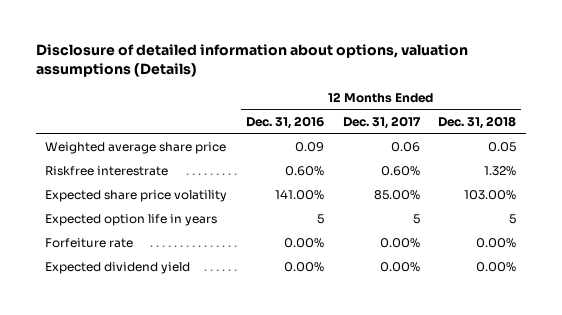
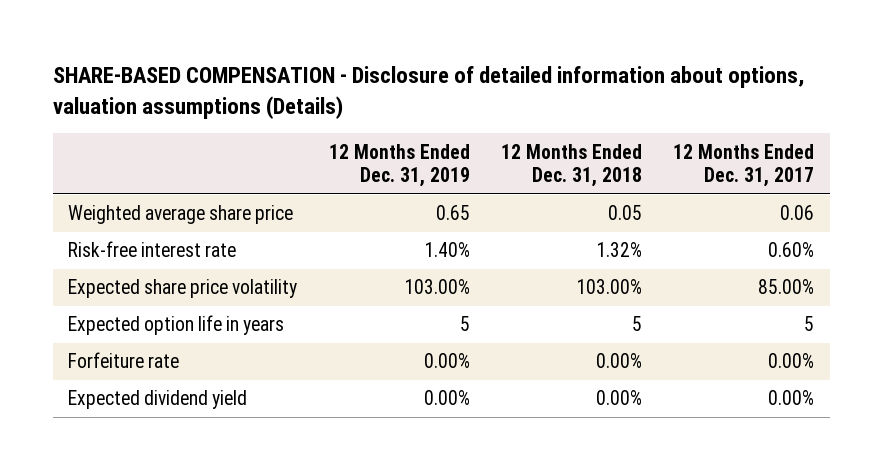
[36,43,469,77] Disclosure of detailed information about options, valuation assumptions (Details) -> [52,66,804,119] SHARE-BASED COMPENSATION - Disclosure of detailed information about options, valuation assumptions (Details)
[246,116,325,130] Dec. 31, 2016 -> none
none -> [328,143,470,188] 12 Months Ended Dec. 31, 2019
[45,166,169,177] Riskfree interestrate -> [68,241,237,258] Risk-free interest rate

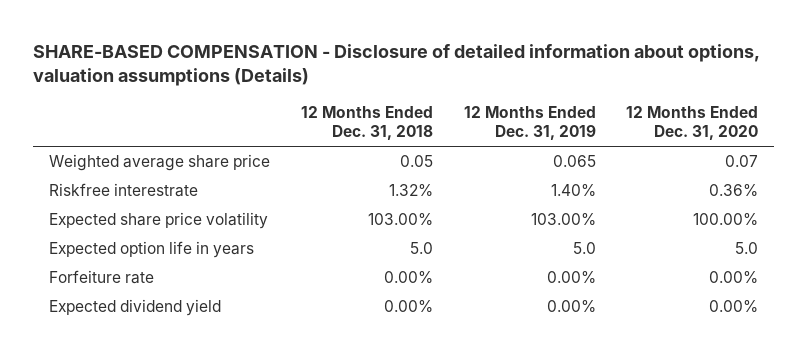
[673,143,815,188] 12 Months Ended Dec. 31, 2017 -> none
none -> [626,105,759,141] 12 Months Ended Dec. 31, 2020
[435,205,470,221] 0.65 -> [552,155,596,168] 0.065
[68,241,237,258] Risk-free interest rate -> [48,183,198,198] Riskfree interestrate
[459,316,470,332] 5 -> [572,242,596,255] 5.0
[632,316,643,332] 5 -> [409,242,433,255] 5.0

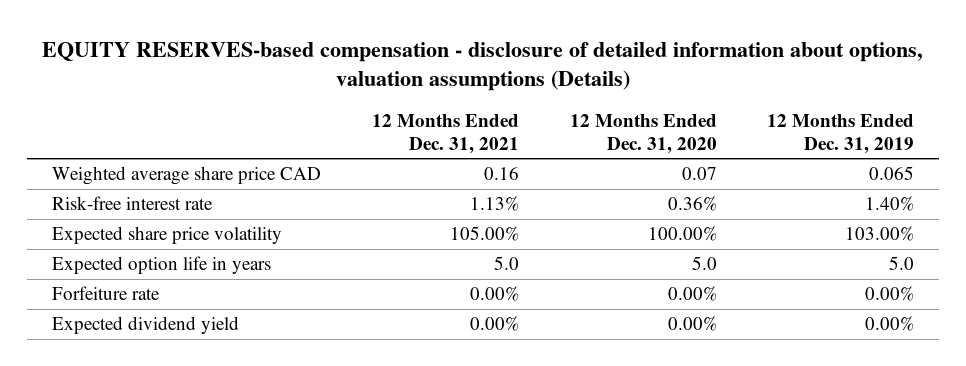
[33,43,761,86] SHARE-BASED COMPENSATION - Disclosure of detailed information about options, valuation assumptions (Details) -> [42,41,924,92] EQUITY RESERVES-based compensation - disclosure of detailed information about options, valuation assumptions (Details)
[300,105,433,141] 12 Months Ended Dec. 31, 2018 -> none
none -> [371,113,519,154] 12 Months Ended Dec. 31, 2021
[48,154,270,172] Weighted average share price -> [52,166,322,186] Weighted average share price CAD
[48,183,198,198] Riskfree interestrate -> [52,196,214,211] Risk-free interest rate

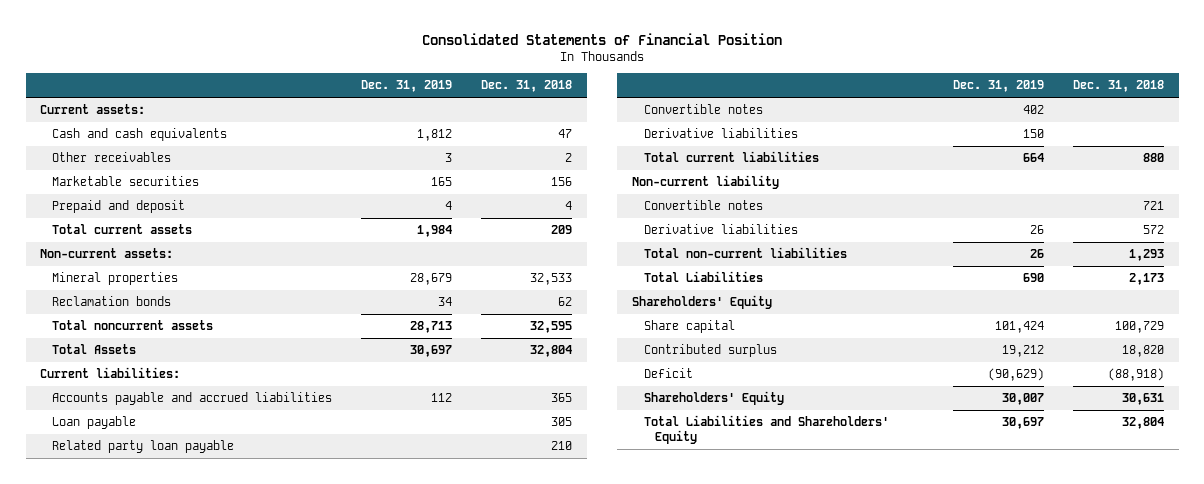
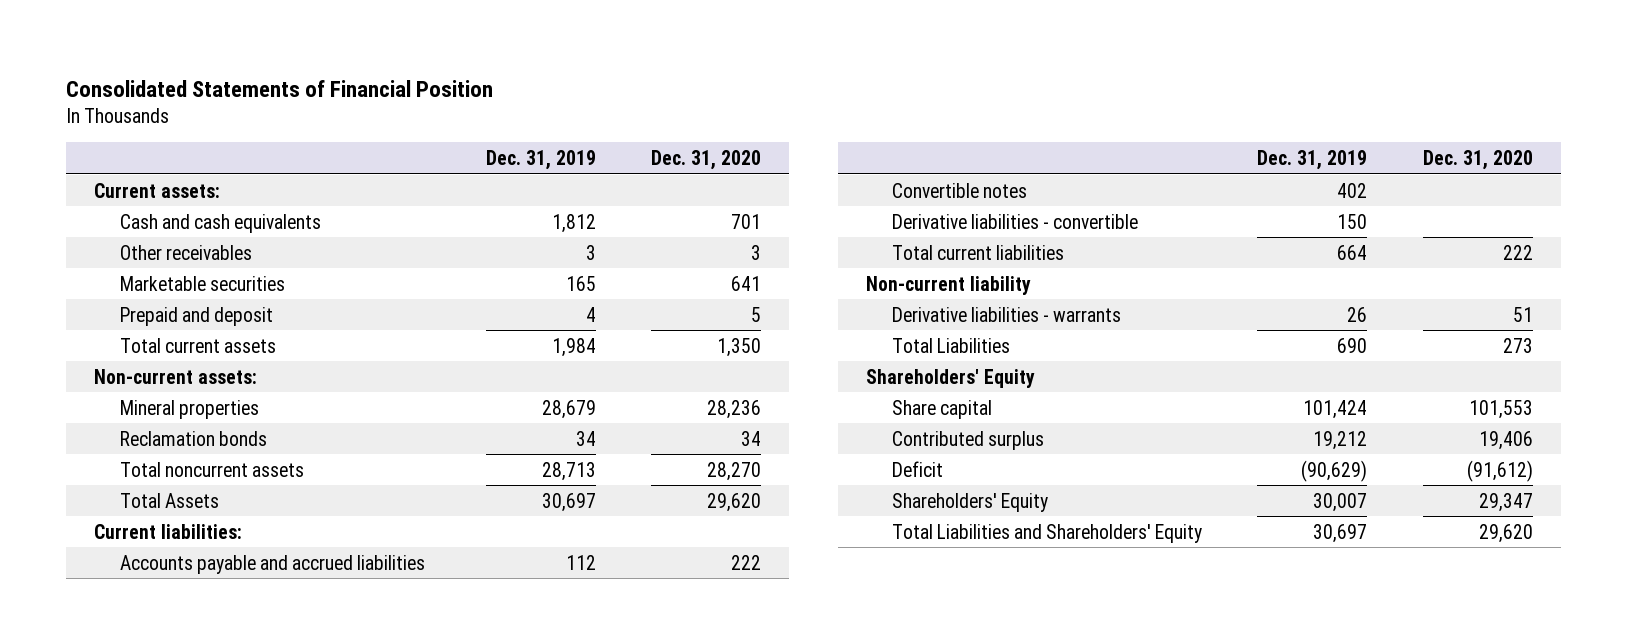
[481,80,573,93] Dec. 31, 2018 -> none
none -> [651,150,762,171] Dec. 31, 2020
[51,416,136,430] Loan payable -> none
[51,440,234,454] Related party loan payable -> none
[643,128,798,139] Derivative liabilities -> [891,213,1138,229] Derivative liabilities - convertible
[643,200,763,211] Convertible notes -> none
[643,247,847,259] Total non-current liabilities -> none
[643,224,798,235] Derivative liabilities -> [891,306,1121,322] Derivative liabilities - warrants

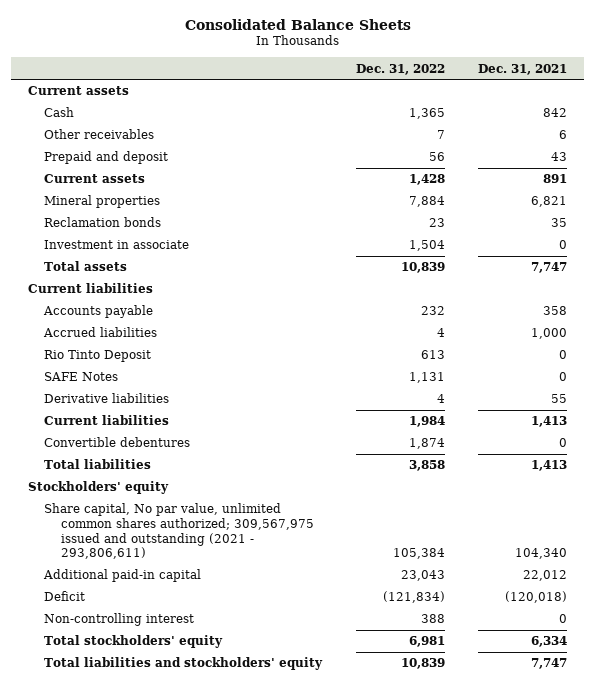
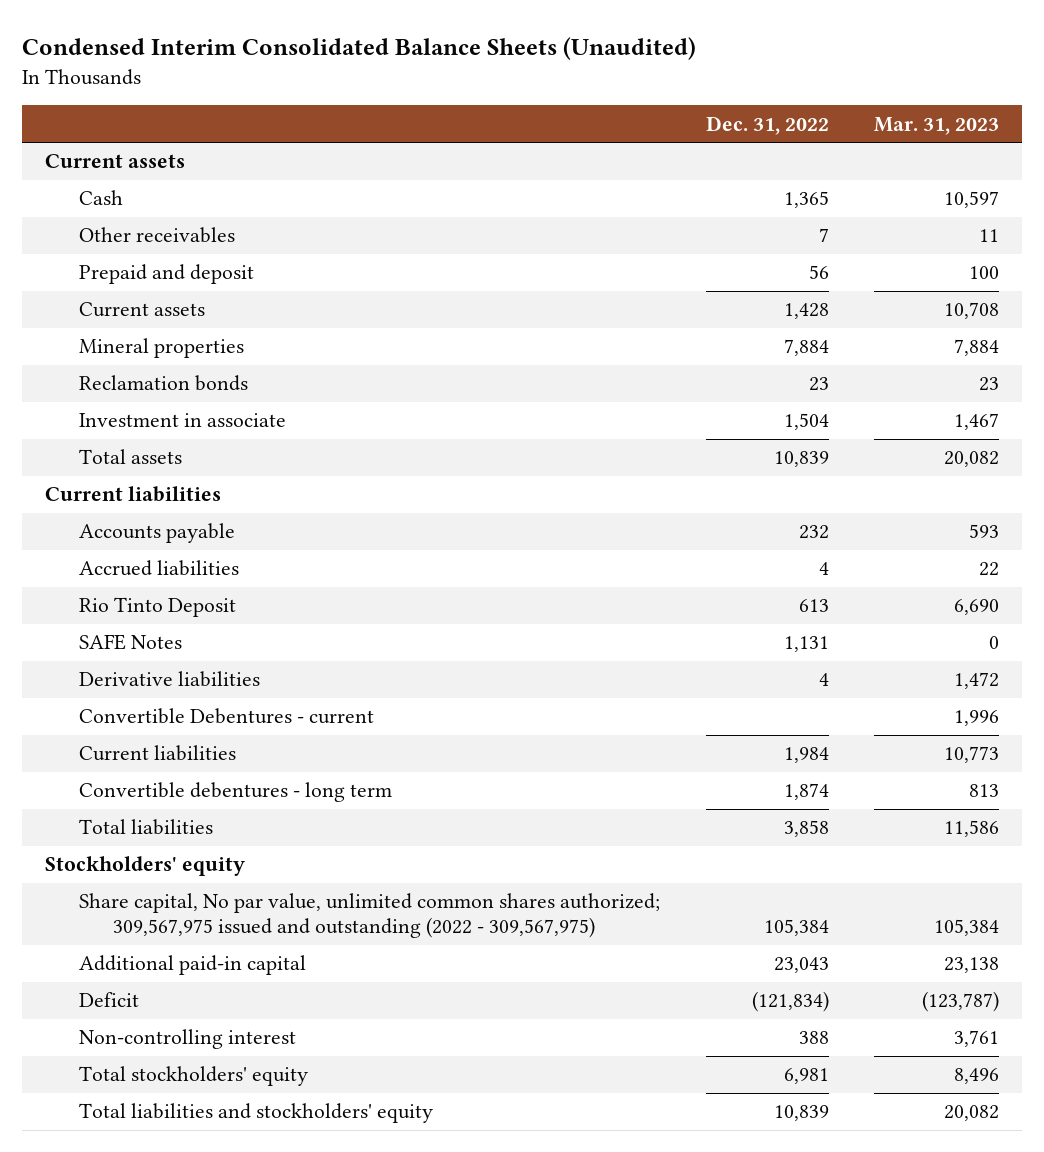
[184,18,411,30] Consolidated Balance Sheets -> [22,37,697,61] Condensed Interim Consolidated Balance Sheets (Unaudited)
[478,63,568,75] Dec. 31, 2021 -> none
none -> [874,116,1000,135] Mar. 31, 2023
none -> [78,708,374,725] Convertible Debentures - current
[44,437,191,448] Convertible debentures -> [78,782,392,803] Convertible debentures - long term
[44,503,314,560] Share capital, No par value, unlimited common shares authorized; 309,567,975 issued and outstanding (2021 - 293,806,611) -> [78,893,660,939] Share capital, No par value, unlimited common shares authorized; 309,567,975 issued and outstanding (2022 - 309,567,975)

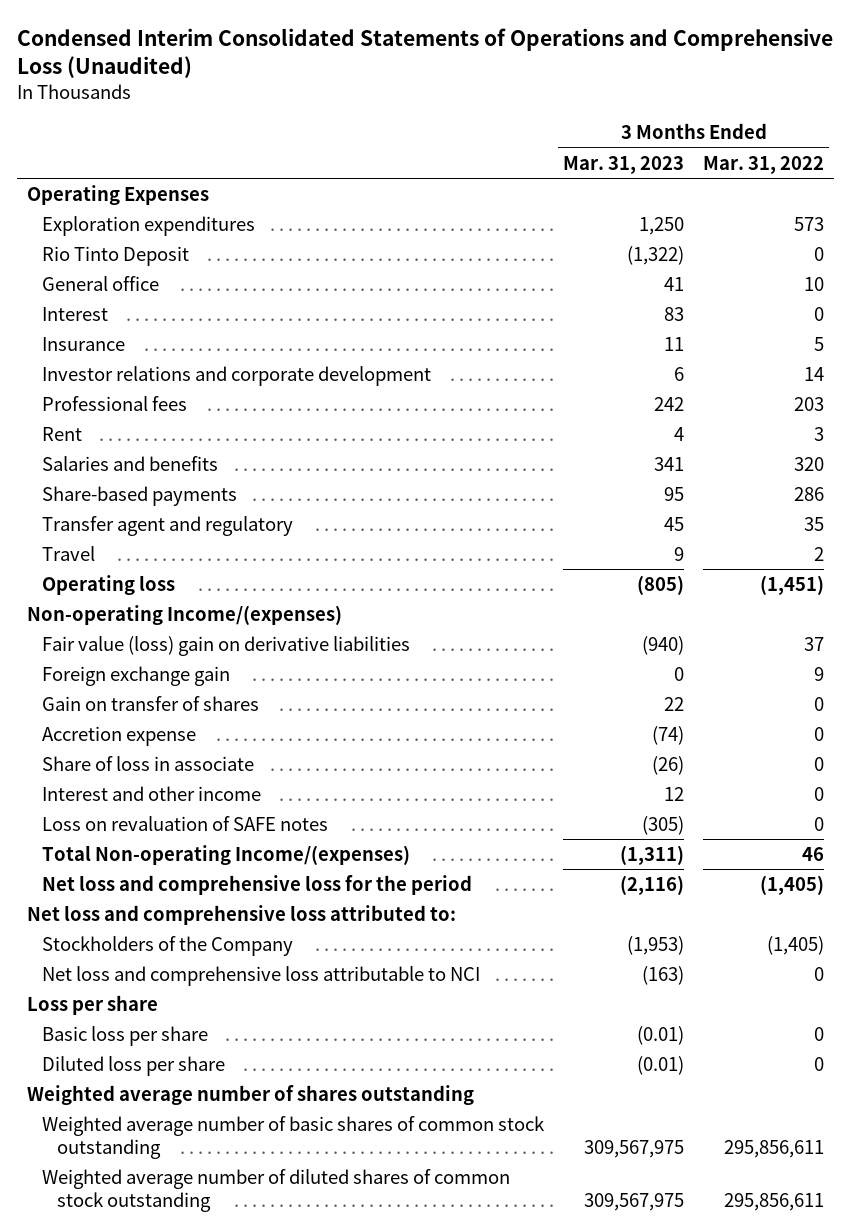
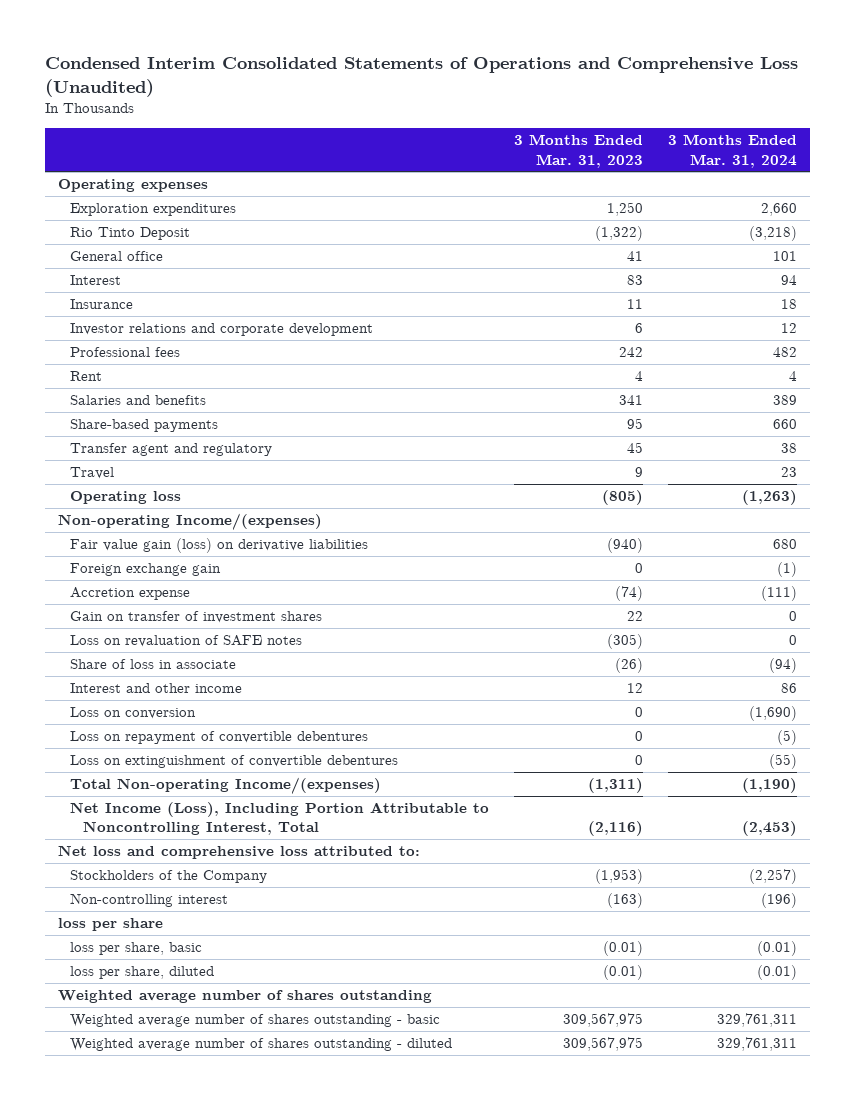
[703,155,825,174] Mar. 31, 2022 -> none
none -> [668,134,798,168] 3 Months Ended Mar. 31, 2024
[26,184,209,205] Operating Expenses -> [57,179,208,193] Operating expenses
[42,635,411,656] Fair value (loss) gain on derivative liabilities -> [70,538,369,554] Fair value gain (loss) on derivative liabilities
[42,695,260,711] Gain on transfer of shares -> none
none -> [70,611,323,624] Gain on transfer of investment shares
[42,815,329,831] Loss on revaluation of SAFE notes -> [70,635,303,648] Loss on revaluation of SAFE notes
none -> [70,707,197,720] Loss on conversion
none -> [70,731,369,745] Loss on repayment of convertible debentures
none -> [70,755,399,769] Loss on extinguishment of convertible debentures
[42,874,473,895] Net loss and comprehensive loss for the period -> [70,802,490,836] Net Income (Loss), Including Portion Attributable to Noncontrolling Interest, Total
[42,965,481,986] Net loss and comprehensive loss attributable to NCI -> [70,893,229,908] Non-controlling interest
[26,994,158,1015] Loss per share -> [57,918,163,932] loss per share
[42,1025,209,1046] Basic loss per share -> [70,942,203,956] loss per share, basic
[42,1055,226,1076] Diluted loss per share -> [70,966,215,980] loss per share, diluted
[42,1115,546,1159] Weighted average number of basic shares of common stock outstanding -> [70,1014,441,1028] Weighted average number of shares outstanding - basic
[42,1168,511,1212] Weighted average number of diluted shares of common stock outstanding -> [70,1038,453,1052] Weighted average number of shares outstanding - diluted

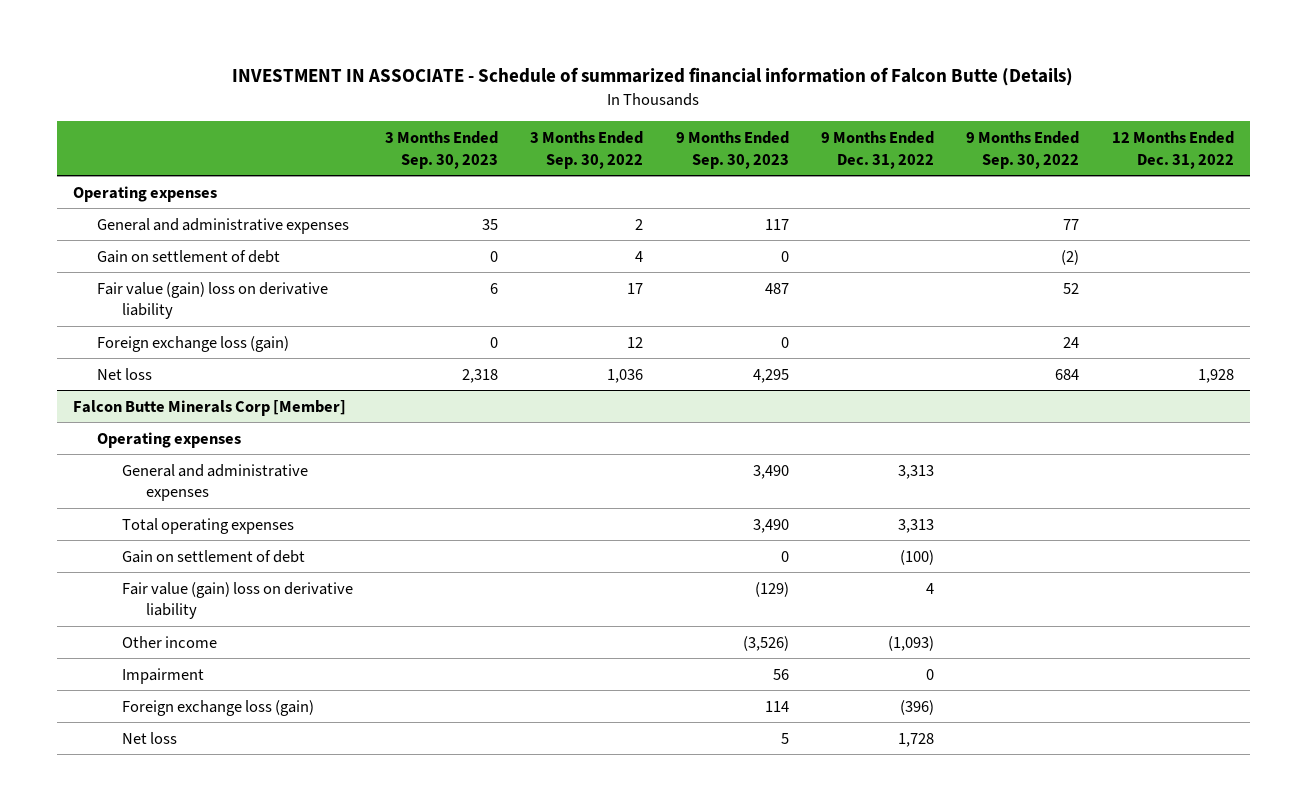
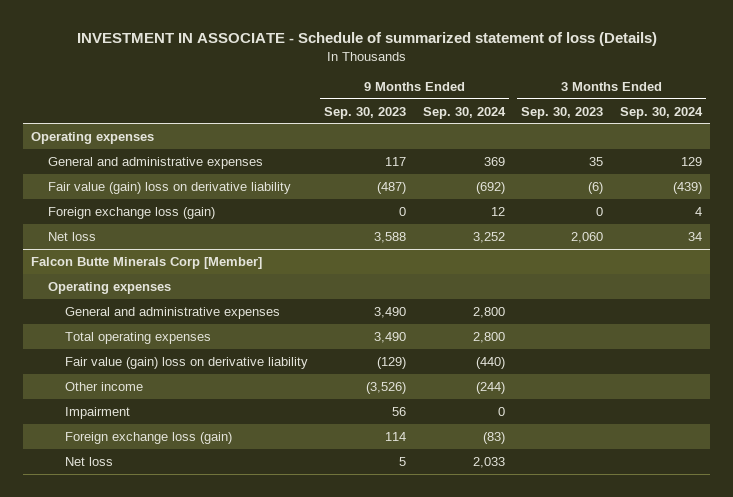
[232,67,1074,87] INVESTMENT IN ASSOCIATE - Schedule of summarized financial information of Falcon Butte (Details) -> [76,32,657,47] INVESTMENT IN ASSOCIATE - Schedule of summarized statement of loss (Details)
[530,131,644,169] 3 Months Ended Sep. 30, 2022 -> none
[821,131,935,169] 9 Months Ended Dec. 31, 2022 -> none
[966,131,1080,169] 9 Months Ended Sep. 30, 2022 -> none
[1111,131,1234,169] 12 Months Ended Dec. 31, 2022 -> none
none -> [422,106,506,119] Sep. 30, 2024
none -> [620,106,704,119] Sep. 30, 2024
[97,249,281,263] Gain on settlement of debt -> none
[489,282,498,294] 6 -> [588,181,604,194] (6)
[764,282,789,294] 487 -> [377,181,407,194] (487)
[461,368,498,383] 2,318 -> [571,231,604,243] 2,060
[752,368,789,383] 4,295 -> [374,231,407,243] 3,588
[121,549,305,563] Gain on settlement of debt -> none

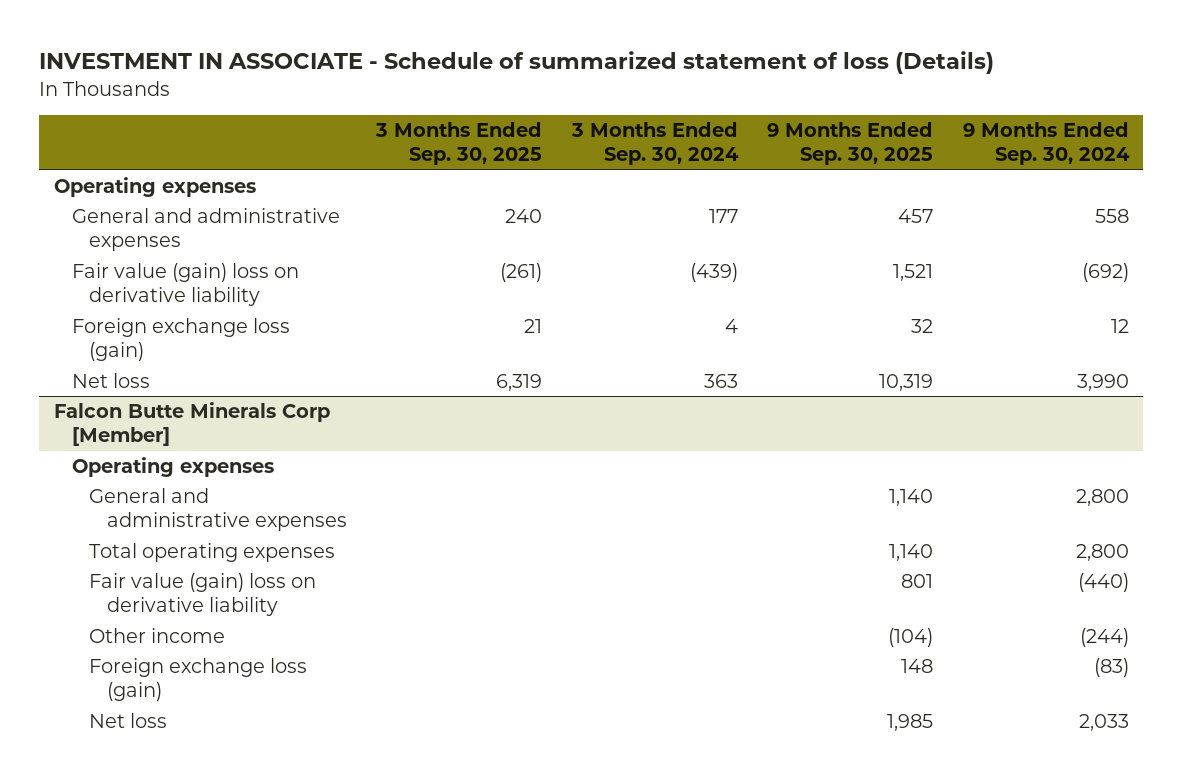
[324,106,407,119] Sep. 30, 2023 -> none
[521,106,604,119] Sep. 30, 2023 -> none
none -> [375,121,543,166] 3 Months Ended Sep. 30, 2025
none -> [767,121,934,166] 9 Months Ended Sep. 30, 2025
[483,156,505,166] 369 -> [1094,208,1129,223] 558
[681,156,703,166] 129 -> [708,208,738,223] 177
[472,231,505,243] 3,252 -> [1076,373,1129,391] 3,990
[688,231,703,241] 34 -> [703,373,738,388] 363
[64,406,130,419] Impairment -> none

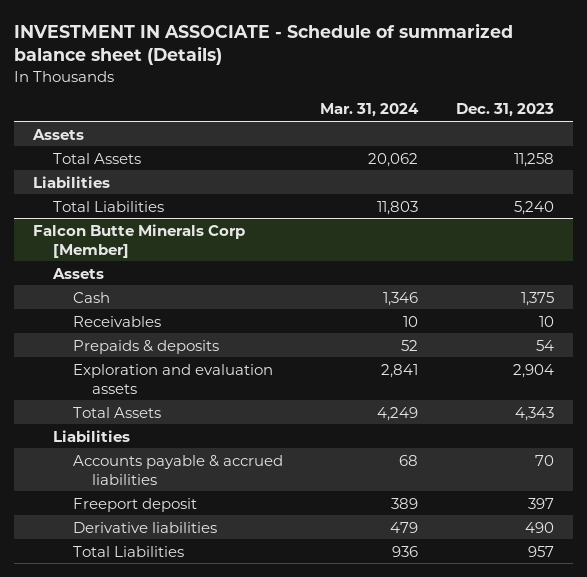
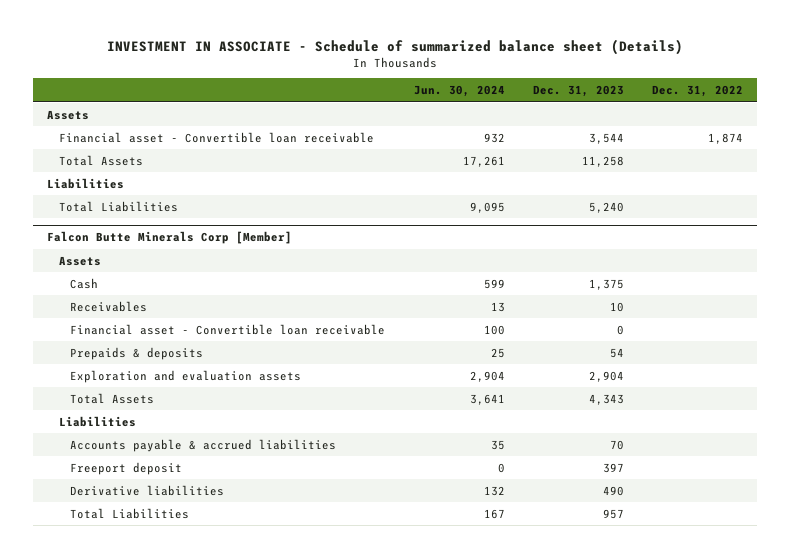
[320,103,420,118] Mar. 31, 2024 -> none
none -> [413,85,505,98] Jun. 30, 2024
none -> [651,85,743,98] Dec. 31, 2022
none -> [58,131,374,143] Financial asset - Convertible loan receivable
none -> [70,323,386,335] Financial asset - Convertible loan receivable

